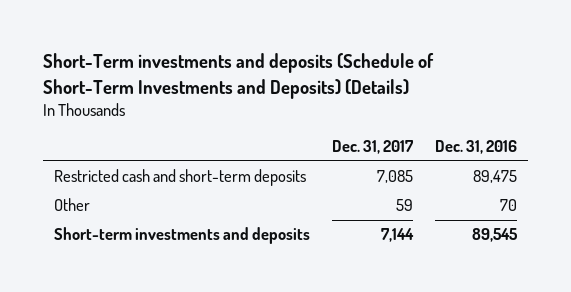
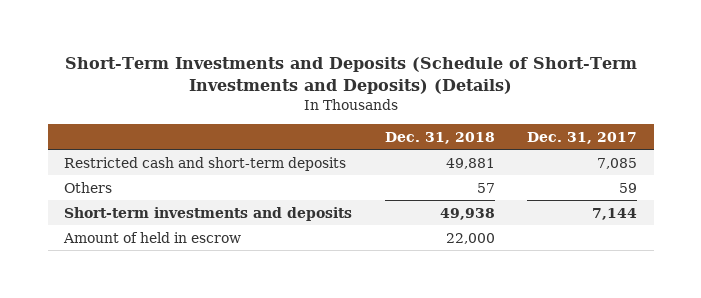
[43,53,435,99] Short-Term investments and deposits (Schedule of Short-Term Investments and Deposits) (Details) -> [64,57,637,94] Short-Term Investments and Deposits (Schedule of Short-Term Investments and Deposits) (Details)
[434,140,517,155] Dec. 31, 2016 -> none
none -> [384,131,495,144] Dec. 31, 2018
[54,198,91,212] Other -> [63,181,112,193] Others
none -> [62,231,241,243] Amount of held in escrow

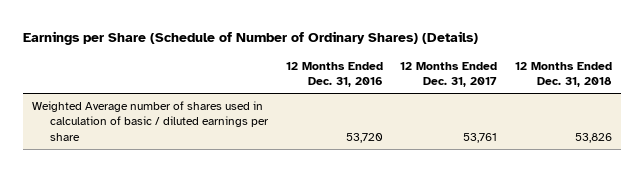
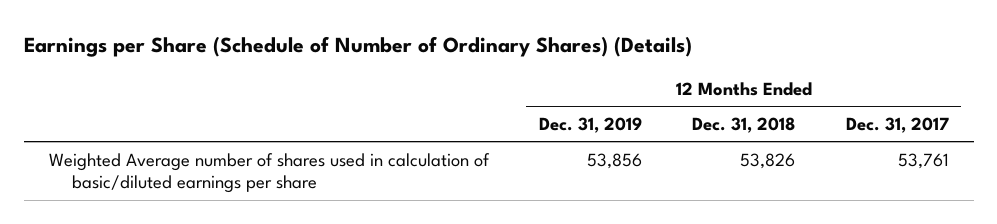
[285,61,383,88] 12 Months Ended Dec. 31, 2016 -> none
none -> [539,116,643,133] Dec. 31, 2019
[32,100,270,141] Weighted Average number of shares used in calculation of basic / diluted earnings per share -> [48,152,490,194] Weighted Average number of shares used in calculation of basic/diluted earnings per share

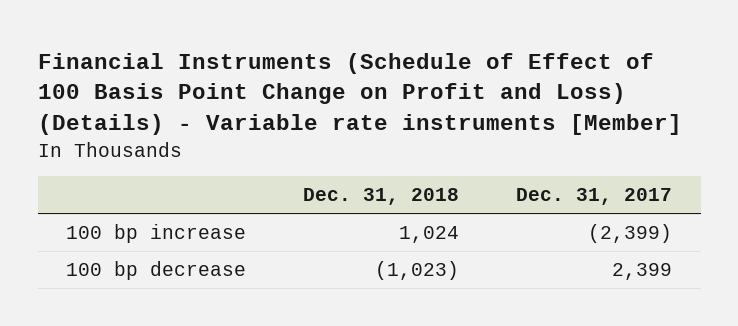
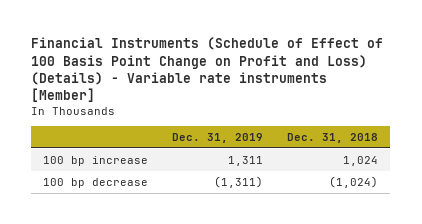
[516,188,673,206] Dec. 31, 2017 -> none
none -> [172,132,264,143] Dec. 31, 2019
[375,261,460,281] (1,023) -> [329,175,379,188] (1,024)

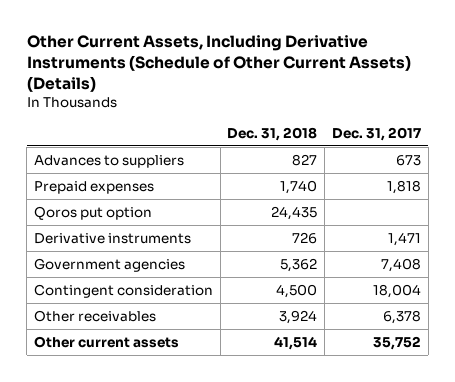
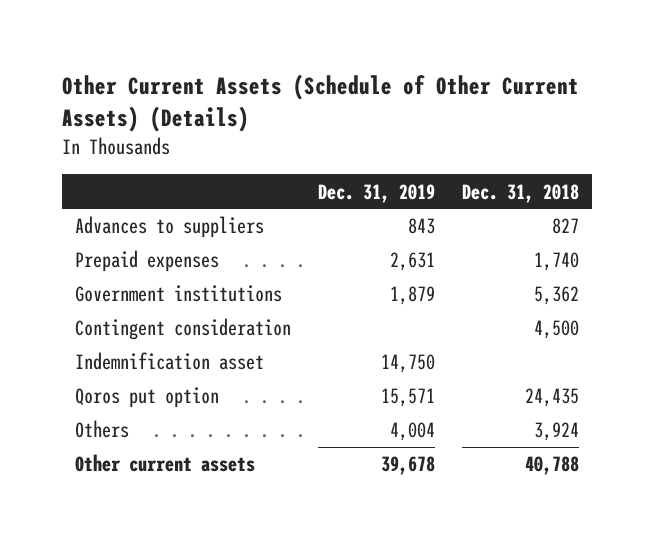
[26,35,411,92] Other Current Assets, Including Derivative Instruments (Schedule of Other Current Assets) (Details) -> [61,73,579,132] Other Current Assets (Schedule of Other Current Assets) (Details)
[331,126,421,141] Dec. 31, 2017 -> none
none -> [317,183,435,203] Dec. 31, 2019
[33,232,191,244] Derivative instruments -> none
[33,257,185,272] Government agencies -> [75,285,283,303] Government institutions
none -> [75,352,265,371] Indemnification asset
[33,205,152,220] Qoros put option -> [75,387,220,409] Qoros put option
[33,309,156,322] Other receivables -> [75,420,130,439] Others
[274,335,318,350] 41,514 -> [524,456,579,476] 40,788

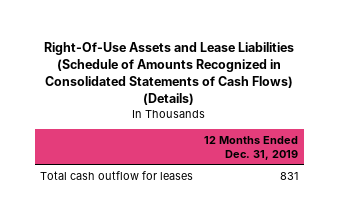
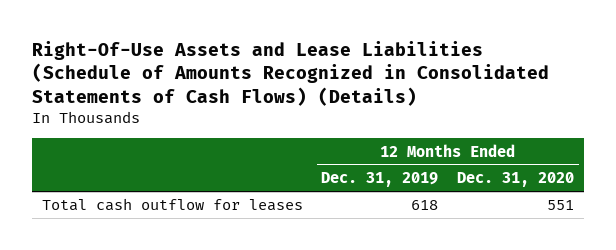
none -> [457,172,575,188] Dec. 31, 2020
[280,172,299,181] 831 -> [411,200,439,211] 618

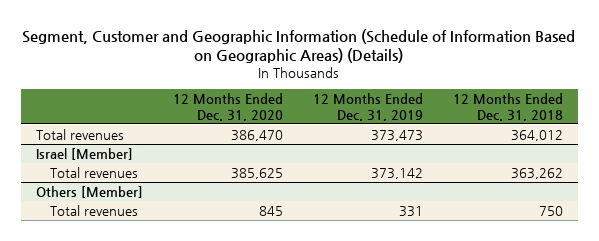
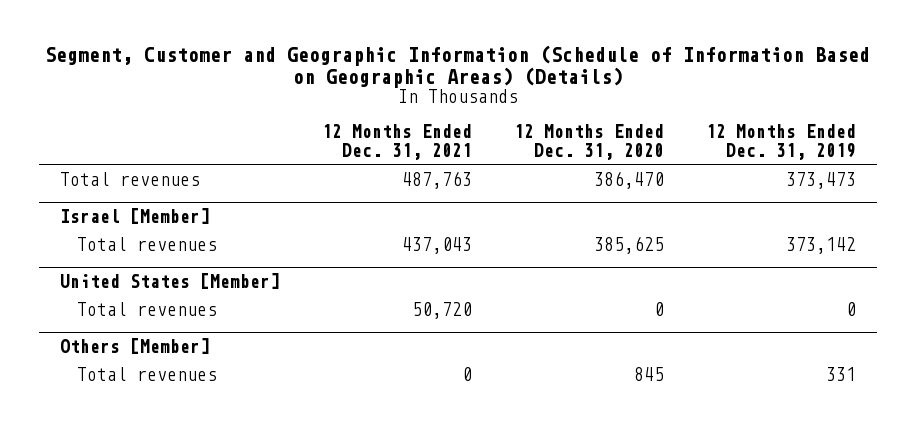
[452,93,563,121] 12 Months Ended Dec. 31, 2018 -> none
none -> [322,124,473,160] 12 Months Ended Dec. 31, 2021
none -> [60,272,281,289] United States [Member]
none -> [77,301,218,316] Total revenues

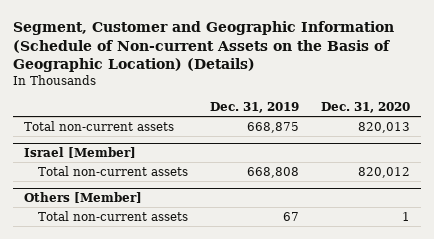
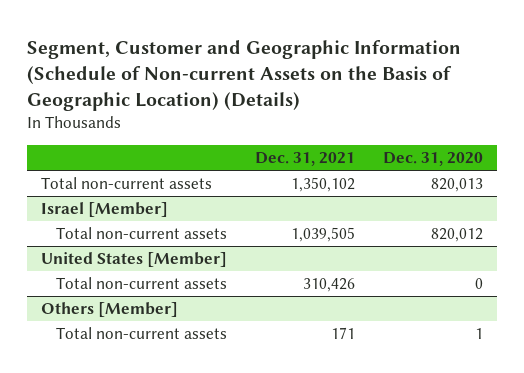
[209,102,299,114] Dec. 31, 2019 -> none
none -> [255,152,356,167] Dec. 31, 2021
none -> [41,251,228,267] United States [Member]
none -> [55,276,227,289] Total non-current assets

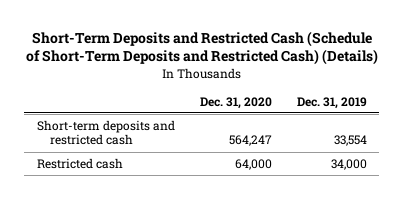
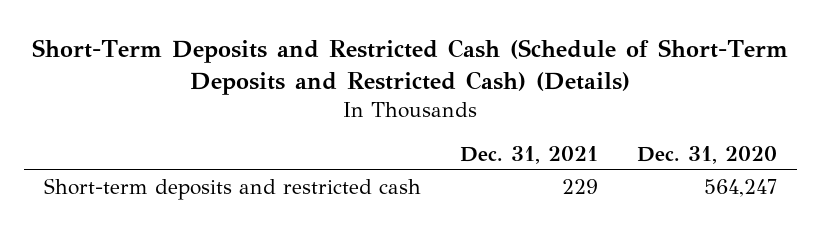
[296,96,367,109] Dec. 31, 2019 -> none
none -> [459,146,598,165] Dec. 31, 2021
[36,157,123,169] Restricted cash -> none

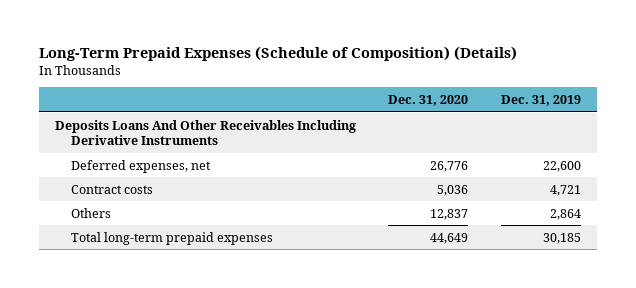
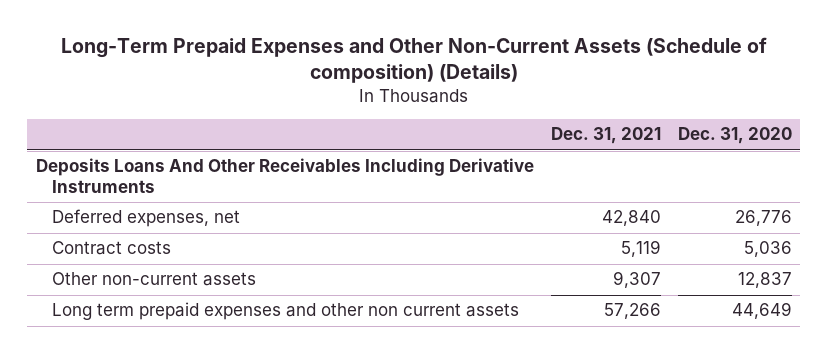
[38,46,517,62] Long-Term Prepaid Expenses (Schedule of Composition) (Details) -> [60,37,767,84] Long-Term Prepaid Expenses and Other Non-Current Assets (Schedule of composition) (Details)
[500,95,581,107] Dec. 31, 2019 -> none
none -> [550,127,661,145] Dec. 31, 2021
[70,207,111,218] Others -> [52,272,257,287] Other non-current assets
[70,231,273,245] Total long-term prepaid expenses -> [52,302,520,321] Long term prepaid expenses and other non current assets

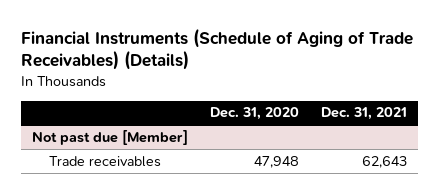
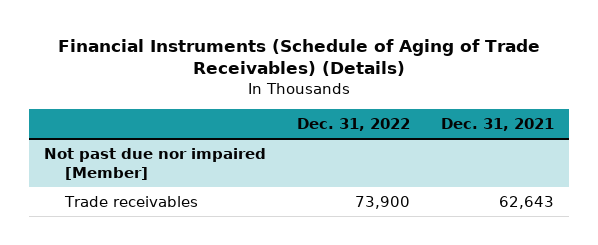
[209,107,299,121] Dec. 31, 2020 -> none
none -> [297,117,411,131] Dec. 31, 2022
[31,129,188,145] Not past due [Member] -> [44,148,267,180] Not past due nor impaired [Member]

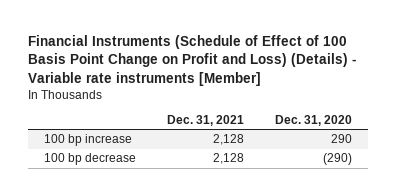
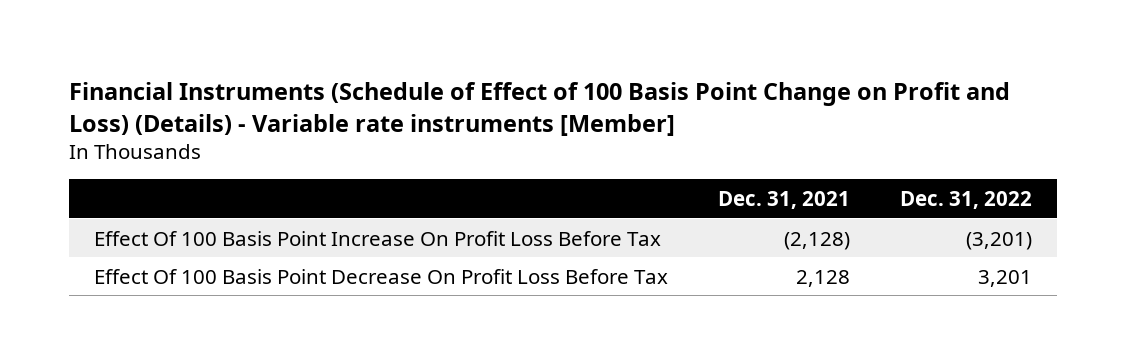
[275,114,353,126] Dec. 31, 2020 -> none
none -> [900,190,1033,209] Dec. 31, 2022
[43,134,132,147] 100 bp increase -> none
none -> [93,230,661,246] Effect Of 100 Basis Point Increase On Profit Loss Before Tax
[43,153,136,166] 100 bp decrease -> [93,268,668,284] Effect Of 100 Basis Point Decrease On Profit Loss Before Tax

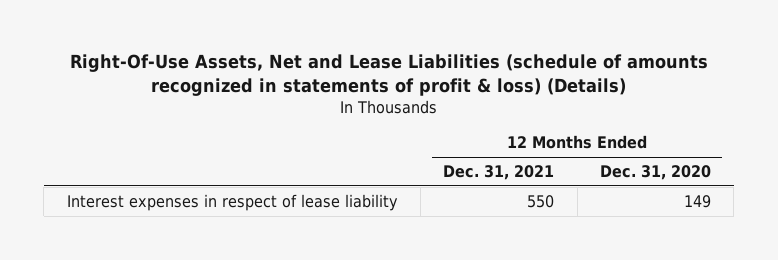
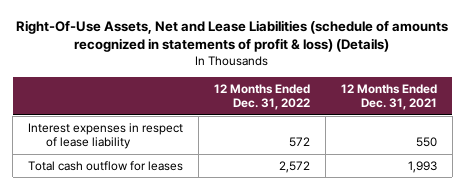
[599,165,711,181] Dec. 31, 2020 -> none
none -> [213,83,310,111] 12 Months Ended Dec. 31, 2022
none -> [28,160,184,171] Total cash outflow for leases

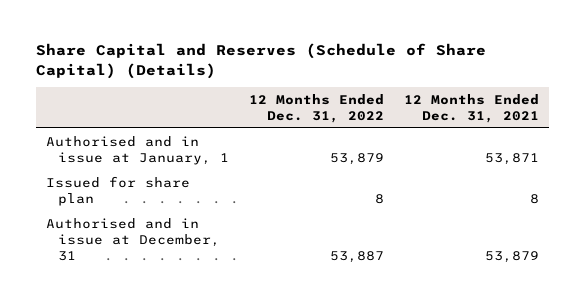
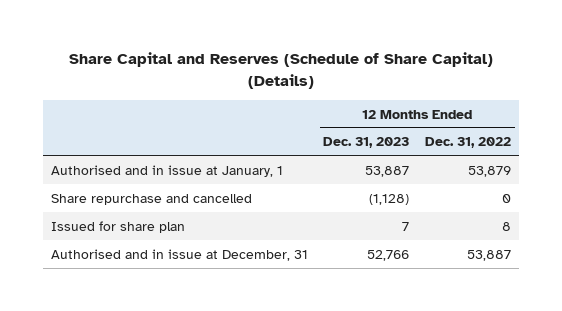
[403,93,539,123] 12 Months Ended Dec. 31, 2021 -> none
none -> [323,137,410,149] Dec. 31, 2023
none -> [50,193,252,205] Share repurchase and cancelled

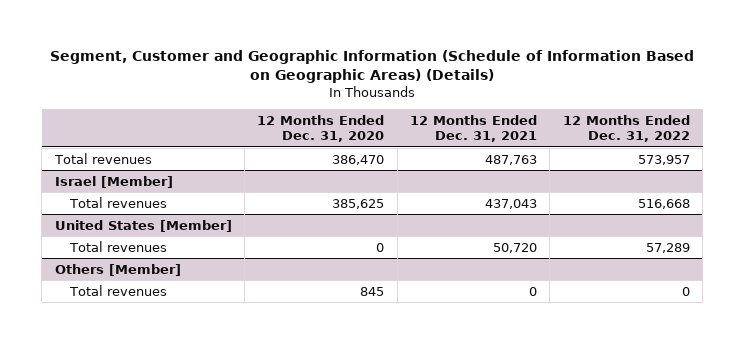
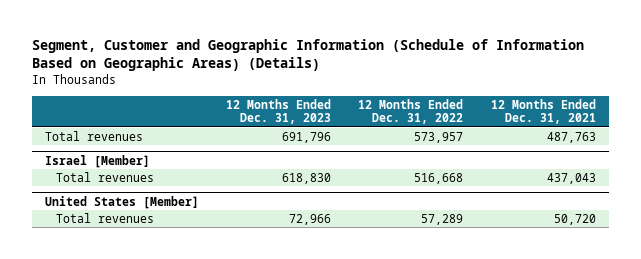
[257,114,385,143] 12 Months Ended Dec. 31, 2020 -> none
none -> [226,98,332,125] 12 Months Ended Dec. 31, 2023
[54,263,181,276] Others [Member] -> none
[69,284,168,296] Total revenues -> none

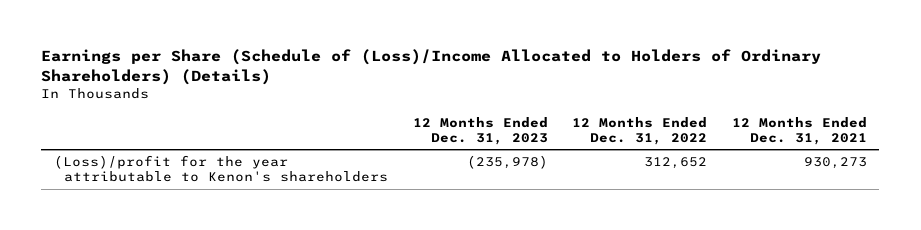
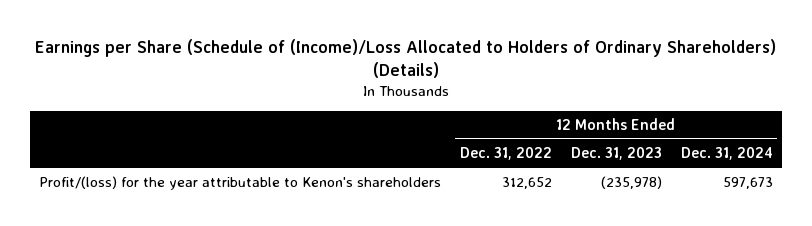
[41,49,822,85] Earnings per Share (Schedule of (Loss)/Income Allocated to Holders of Ordinary Shareholders) (Details) -> [34,38,776,78] Earnings per Share (Schedule of (Income)/Loss Allocated to Holders of Ordinary Shareholders) (Details)
[732,117,868,146] 12 Months Ended Dec. 31, 2021 -> none
none -> [680,147,773,161] Dec. 31, 2024
[53,155,388,183] (Loss)/profit for the year attributable to Kenon's shareholders -> [39,176,442,191] Profit/(loss) for the year attributable to Kenon's shareholders

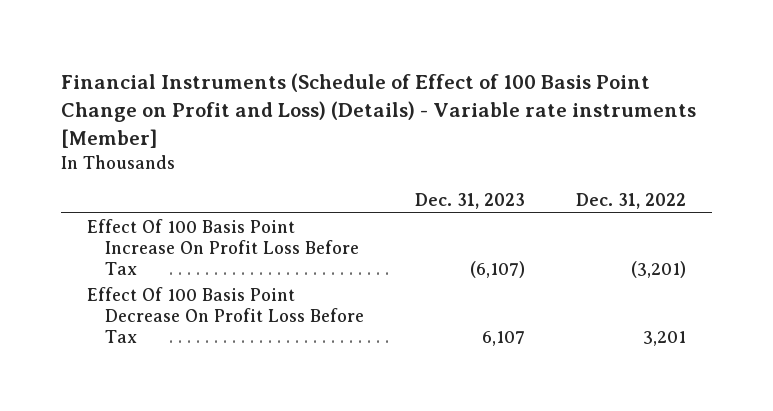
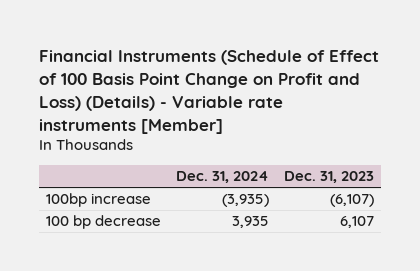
[576,193,687,210] Dec. 31, 2022 -> none
none -> [175,171,269,184] Dec. 31, 2024
[86,219,359,275] Effect Of 100 Basis Point Increase On Profit Loss Before Tax -> [46,193,152,208] 100bp increase
[86,287,364,343] Effect Of 100 Basis Point Decrease On Profit Loss Before Tax -> [46,215,162,230] 100 bp decrease

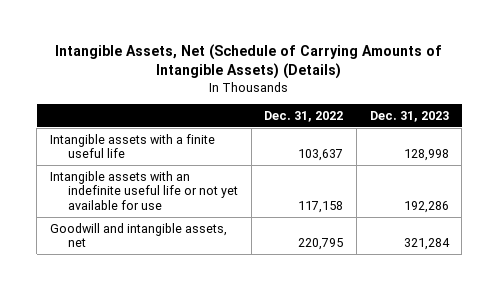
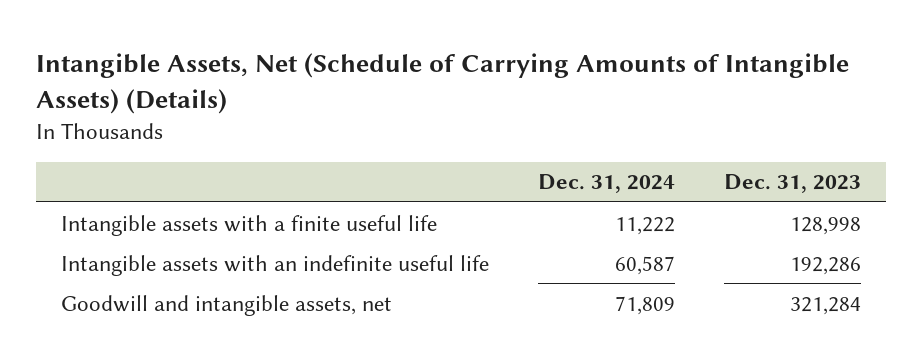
[264,110,344,122] Dec. 31, 2022 -> none
none -> [537,174,675,194] Dec. 31, 2024
[50,170,238,211] Intangible assets with an indefinite useful life or not yet available for use -> [60,254,489,276] Intangible assets with an indefinite useful life

